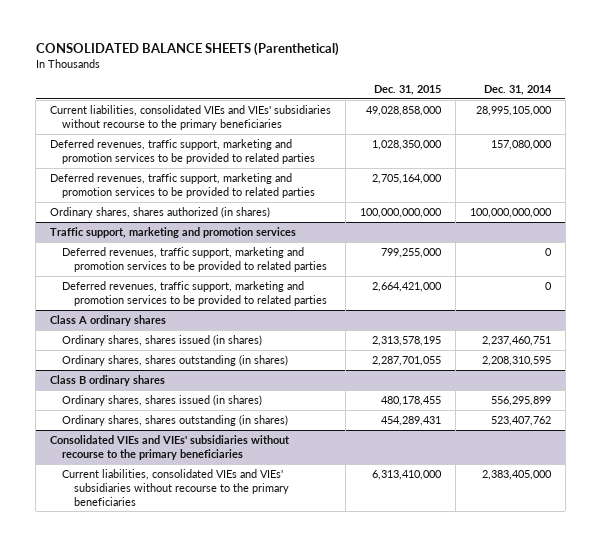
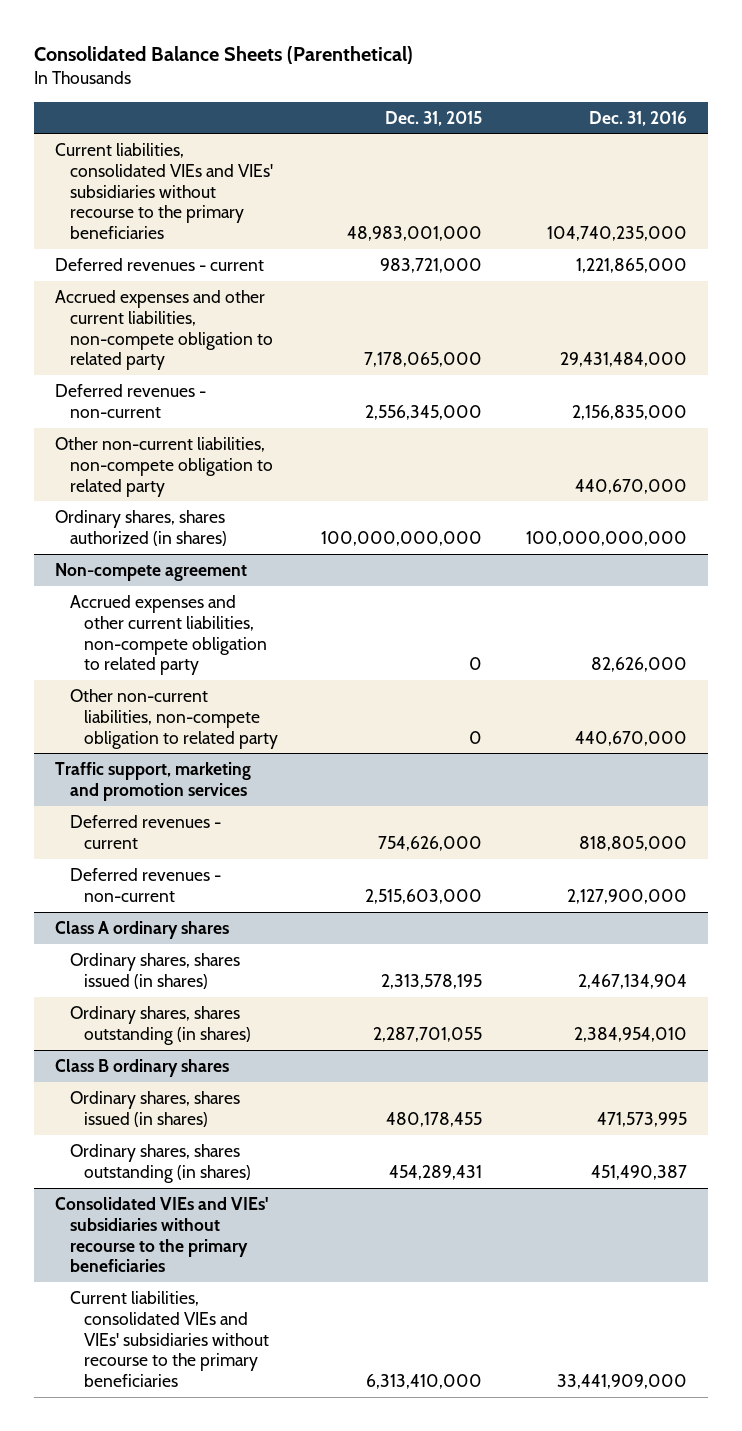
[35,41,339,56] CONSOLIDATED BALANCE SHEETS (Parenthetical) -> [33,45,413,64] Consolidated Balance Sheets (Parenthetical)
[483,84,552,95] Dec. 31, 2014 -> none
none -> [588,110,687,126] Dec. 31, 2016
[50,138,316,164] Deferred revenues, traffic support, marketing and promotion services to be provided to related parties -> none
[50,172,316,198] Deferred revenues, traffic support, marketing and promotion services to be provided to related parties -> none
[366,105,443,116] 49,028,858,000 -> [347,226,483,242] 48,983,001,000
none -> [55,257,265,271] Deferred revenues - current
none -> [55,289,273,371] Accrued expenses and other current liabilities, non-compete obligation to related party
none -> [55,383,207,418] Deferred revenues - non-current
none -> [55,436,273,497] Other non-current liabilities, non-compete obligation to related party
none -> [55,562,248,581] Non-compete agreement
none -> [69,594,268,676] Accrued expenses and other current liabilities, non-compete obligation to related party
none -> [69,688,279,749] Other non-current liabilities, non-compete obligation to related party
[62,246,328,272] Deferred revenues, traffic support, marketing and promotion services to be provided to related parties -> none
[62,280,328,306] Deferred revenues, traffic support, marketing and promotion services to be provided to related parties -> none
none -> [69,814,221,849] Deferred revenues - current
none -> [69,867,221,902] Deferred revenues - non-current

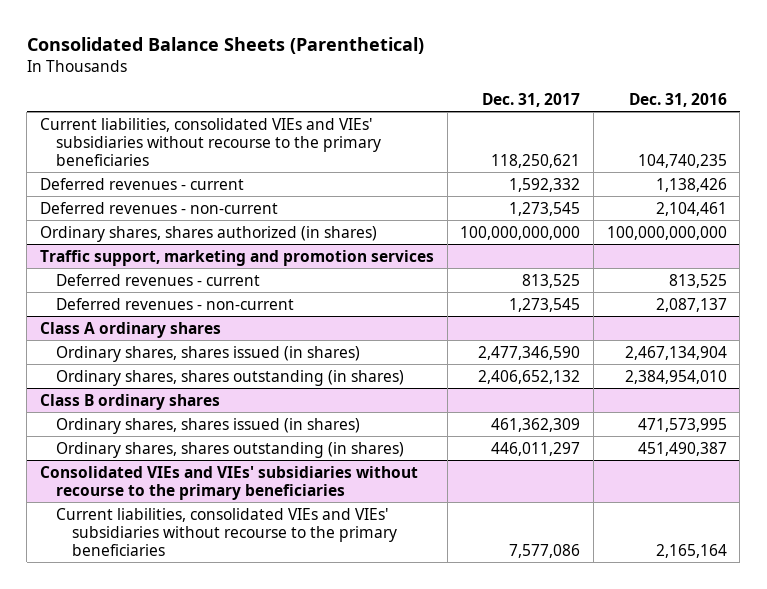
[385,110,483,126] Dec. 31, 2015 -> none
none -> [482,93,581,108] Dec. 31, 2017
[55,289,273,371] Accrued expenses and other current liabilities, non-compete obligation to related party -> none
[55,436,273,497] Other non-current liabilities, non-compete obligation to related party -> none
[546,226,687,242] 104,740,235,000 -> [637,153,727,168] 104,740,235
[575,257,687,273] 1,221,865,000 -> [655,177,727,192] 1,138,426
[571,404,687,420] 2,156,835,000 -> [655,201,727,216] 2,104,461
[55,562,248,581] Non-compete agreement -> none
[69,594,268,676] Accrued expenses and other current liabilities, non-compete obligation to related party -> none
[69,688,279,749] Other non-current liabilities, non-compete obligation to related party -> none
[578,835,687,851] 818,805,000 -> [668,273,727,288] 813,525
[566,888,687,904] 2,127,900,000 -> [655,297,727,312] 2,087,137
[556,1374,687,1390] 33,441,909,000 -> [655,543,727,558] 2,165,164

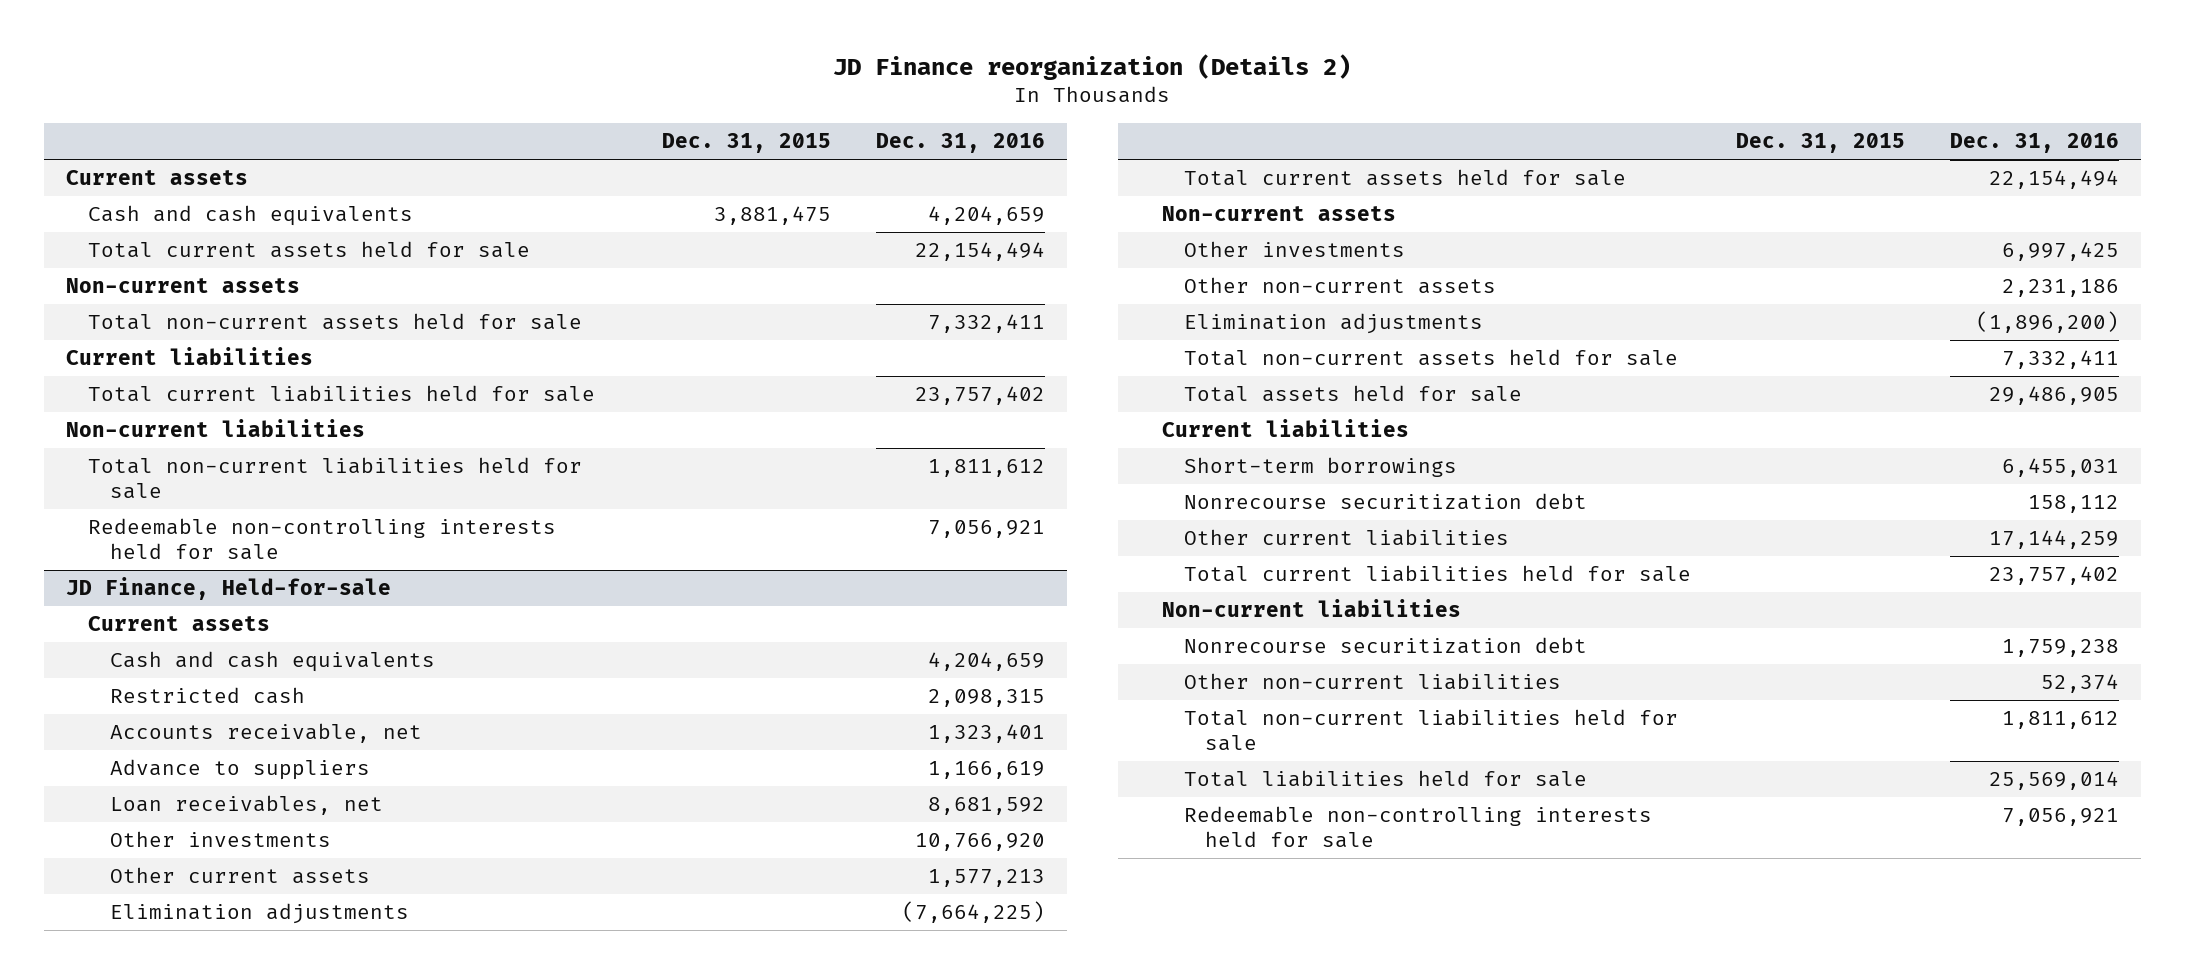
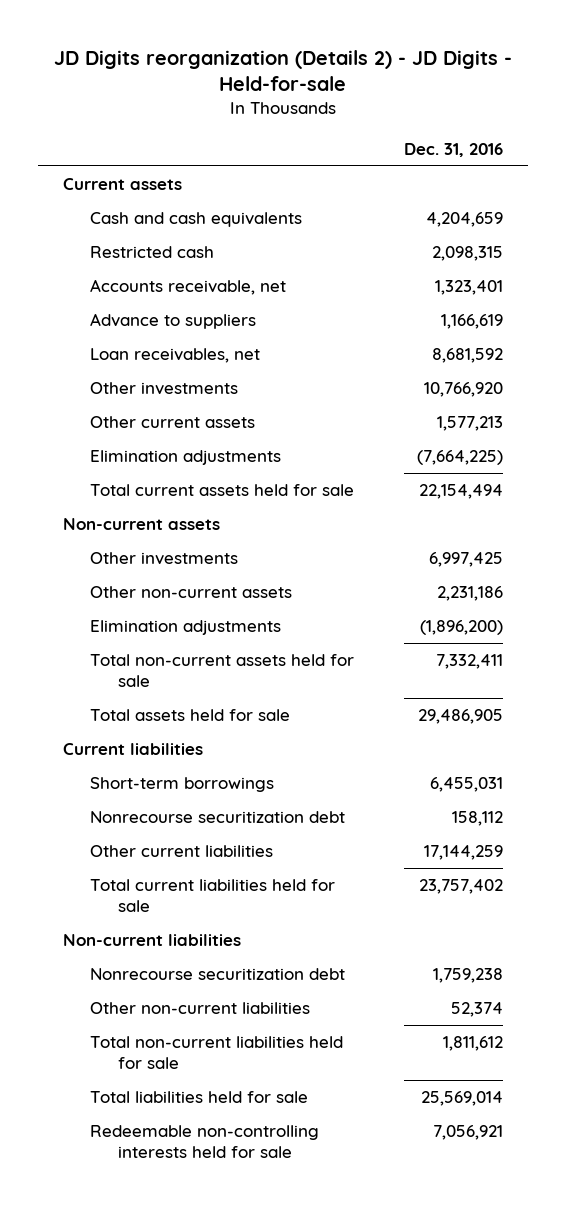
[833,54,1352,81] JD Finance reorganization (Details 2) -> [54,49,513,92] JD Digits reorganization (Details 2) - JD Digits - Held-for-sale
[661,133,831,154] Dec. 31, 2015 -> none
[87,241,530,259] Total current assets held for sale -> none
[66,278,301,294] Non-current assets -> none
[87,313,582,331] Total non-current assets held for sale -> none
[66,347,314,366] Current liabilities -> none
[87,385,595,403] Total current liabilities held for sale -> none
[66,419,366,438] Non-current liabilities -> none
[87,457,582,499] Total non-current liabilities held for sale -> none
[87,518,556,560] Redeemable non-controlling interests held for sale -> none
[66,577,392,601] JD Finance, Held-for-sale -> none
[87,616,270,632] Current assets -> none
[109,651,435,673] Cash and cash equivalents -> none

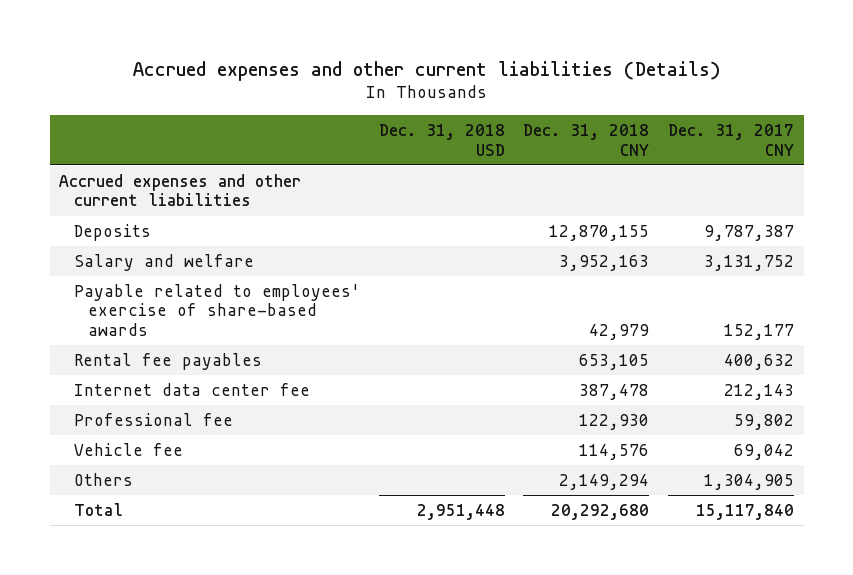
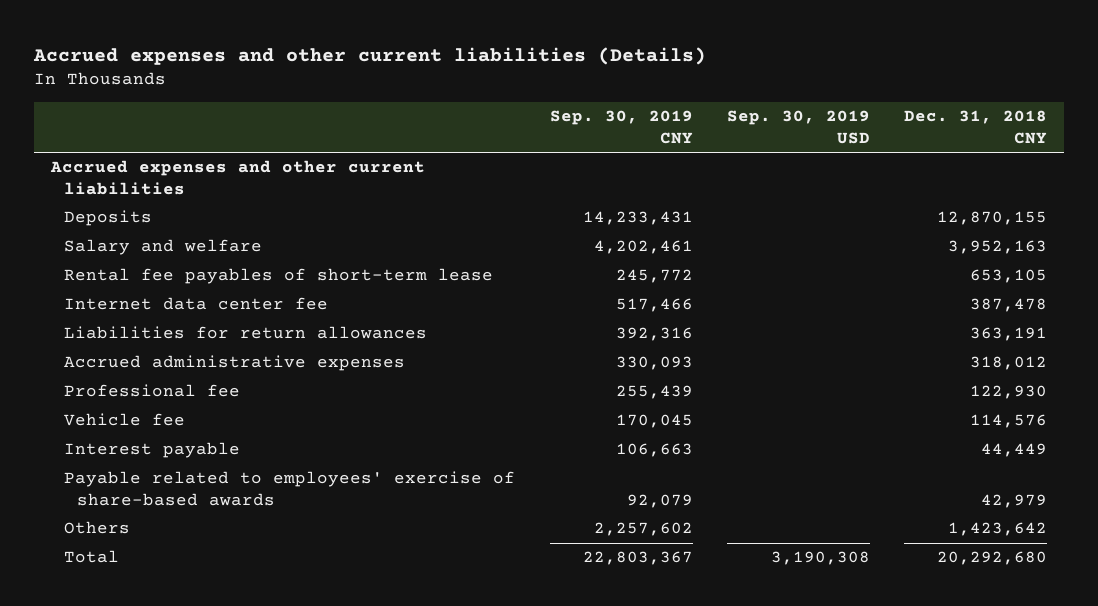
[378,123,505,156] Dec. 31, 2018 USD -> none
[668,123,795,156] Dec. 31, 2017 CNY -> none
none -> [549,110,693,144] Sep. 30, 2019 CNY
none -> [726,110,870,144] Sep. 30, 2019 USD
[73,352,262,370] Rental fee payables -> [64,268,494,285] Rental fee payables of short-term lease
none -> [64,326,428,340] Liabilities for return allowances
none -> [64,355,406,372] Accrued administrative expenses
none -> [64,442,241,459] Interest payable
[73,283,360,337] Payable related to employees' exercise of share-based awards -> [64,471,516,507] Payable related to employees' exercise of share-based awards
[559,473,650,490] 2,149,294 -> [948,522,1048,537] 1,423,642

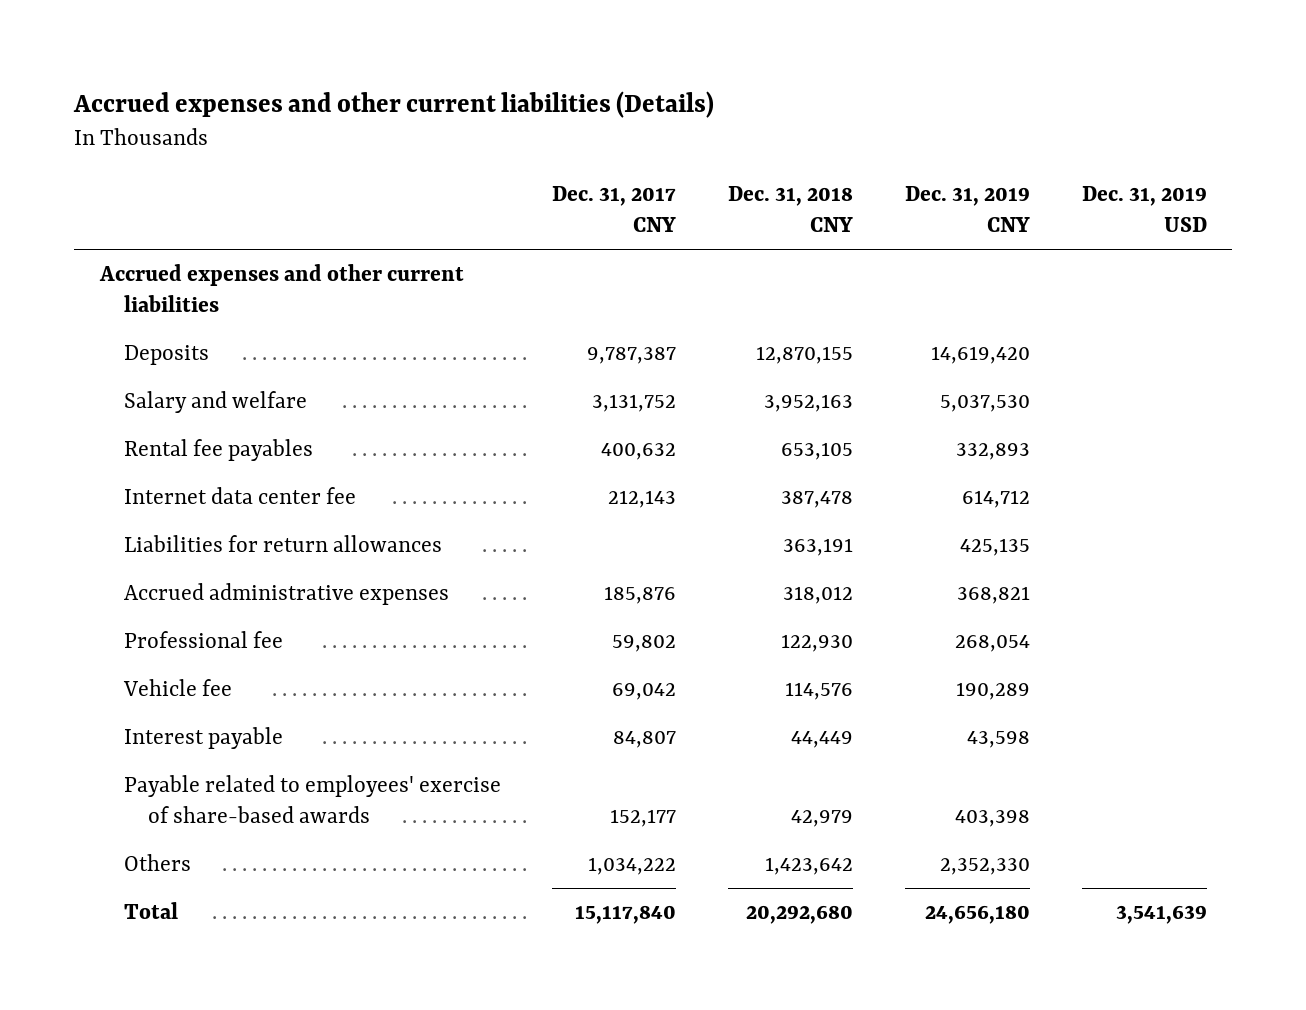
[549,110,693,144] Sep. 30, 2019 CNY -> none
[726,110,870,144] Sep. 30, 2019 USD -> none
none -> [552,186,677,232] Dec. 31, 2017 CNY
none -> [904,186,1030,232] Dec. 31, 2019 CNY
none -> [1081,186,1207,232] Dec. 31, 2019 USD
[64,268,494,285] Rental fee payables of short-term lease -> [123,439,313,462] Rental fee payables

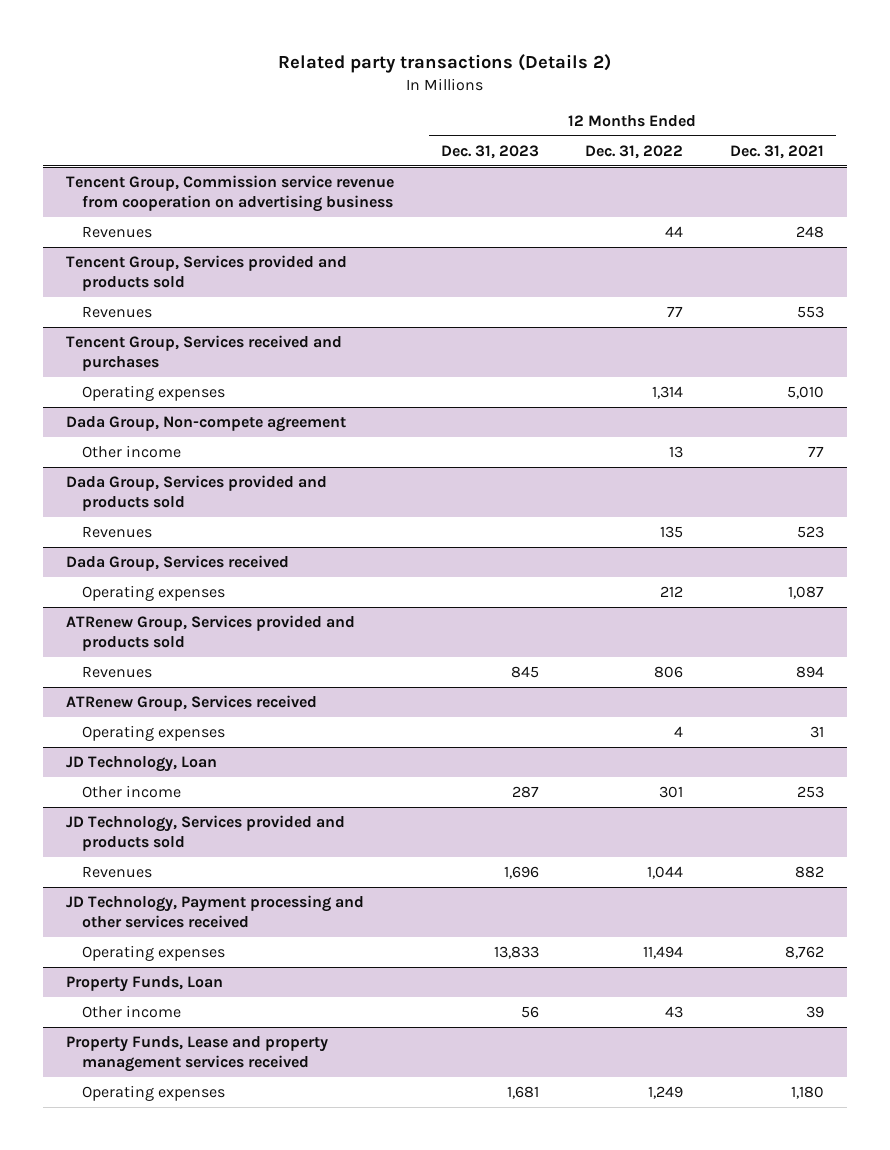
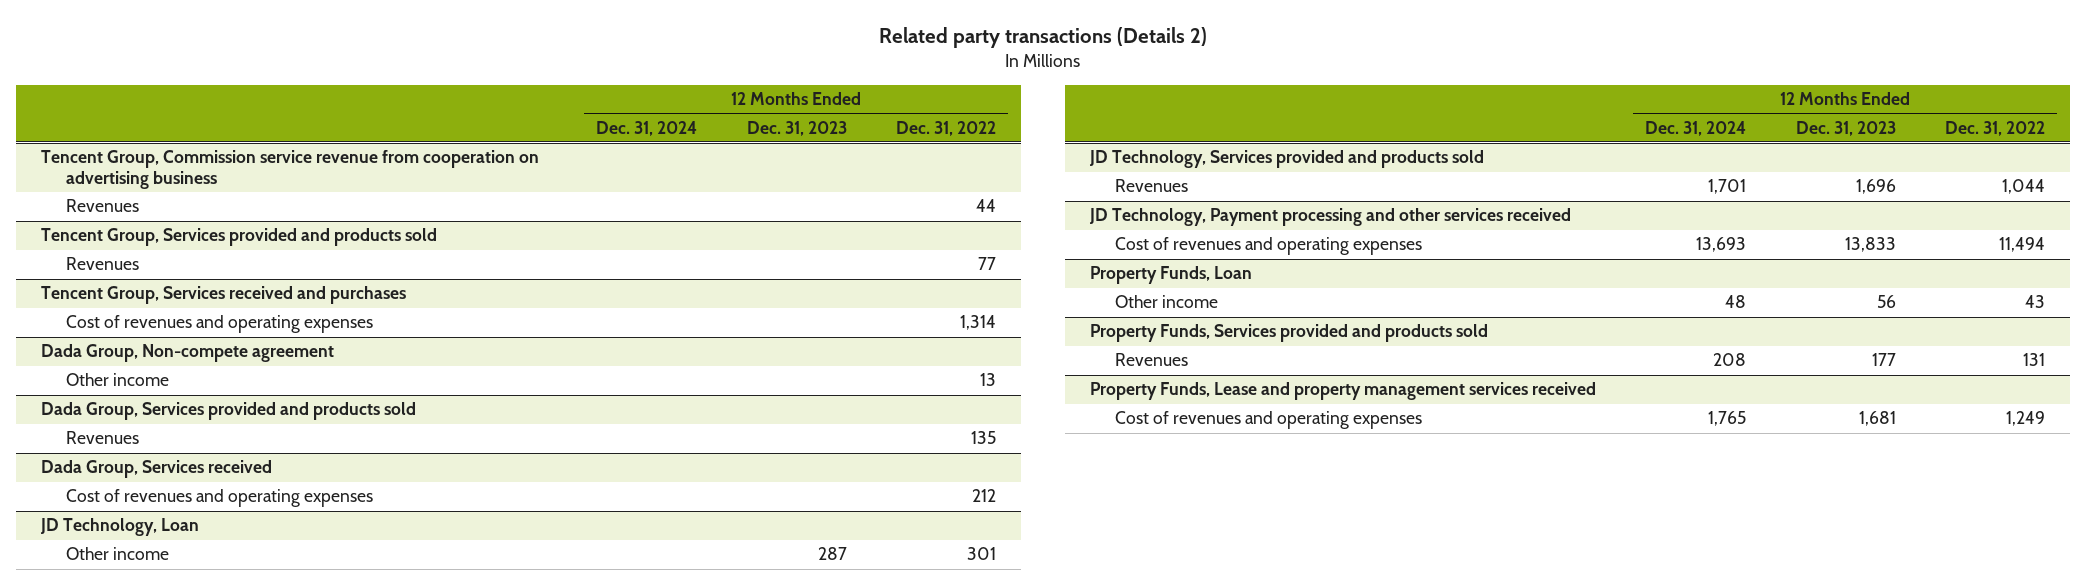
[730,144,825,159] Dec. 31, 2021 -> none
none -> [596,120,698,136] Dec. 31, 2024
[82,385,226,402] Operating expenses -> [65,315,373,334] Cost of revenues and operating expenses
[66,615,356,652] ATRenew Group, Services provided and products sold -> none
[82,666,153,679] Revenues -> none
[66,695,318,712] ATRenew Group, Services received -> none
[82,725,226,742] Operating expenses -> none
[82,585,226,602] Operating expenses -> [65,489,373,508] Cost of revenues and operating expenses
[82,945,226,962] Operating expenses -> [1114,237,1422,256] Cost of revenues and operating expenses
none -> [1089,324,1488,343] Property Funds, Services provided and products sold
none -> [1114,353,1188,367] Revenues
[82,1085,226,1102] Operating expenses -> [1114,411,1422,430] Cost of revenues and operating expenses

